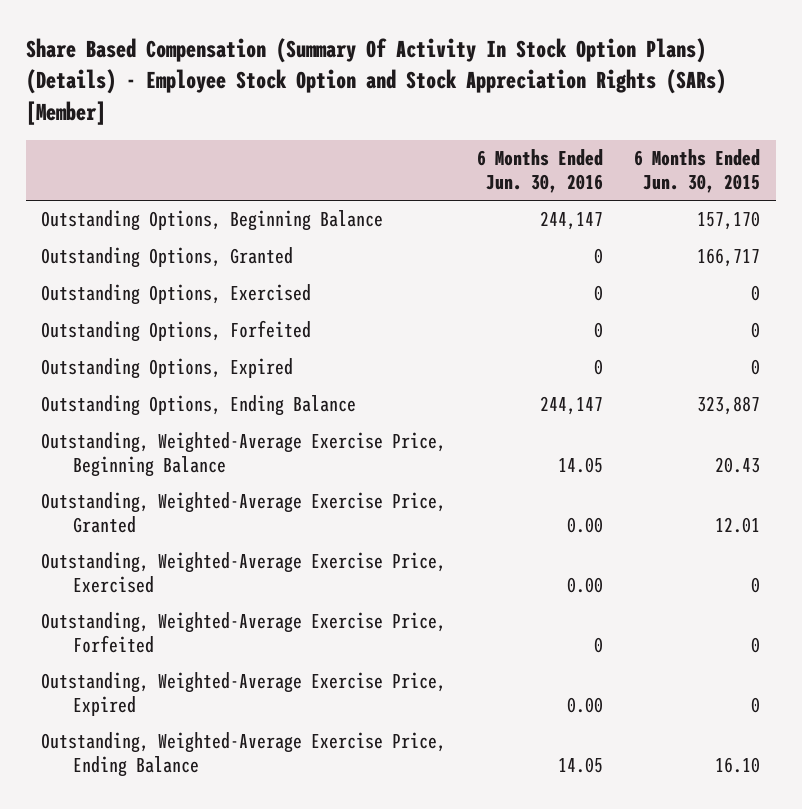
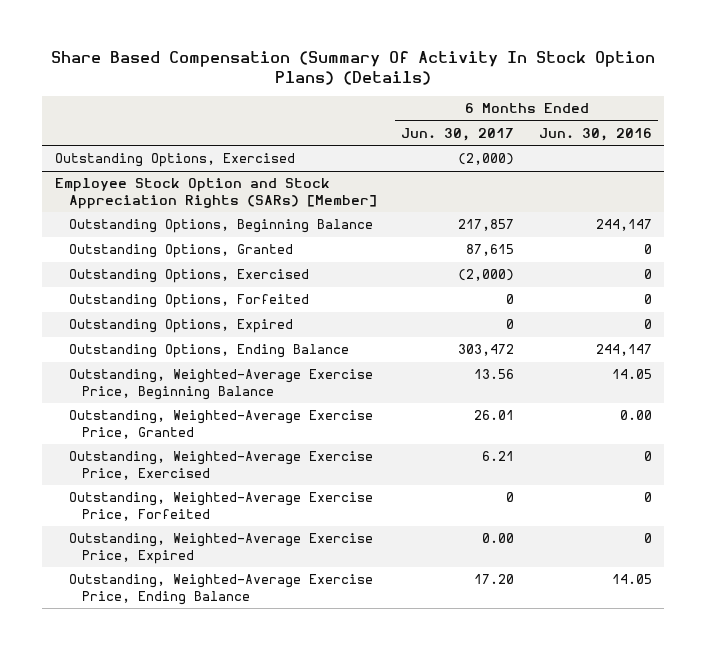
[25,38,726,125] Share Based Compensation (Summary Of Activity In Stock Option Plans) (Details) - Employee Stock Option and Stock Appreciation Rights (SARs) [Member] -> [51,50,656,85] Share Based Compensation (Summary Of Activity In Stock Option Plans) (Details)
[634,149,761,193] 6 Months Ended Jun. 30, 2015 -> none
none -> [401,127,515,141] Jun. 30, 2017
none -> [54,153,295,168] Outstanding Options, Exercised
none -> [54,178,377,209] Employee Stock Option and Stock Appreciation Rights (SARs) [Member]
[567,576,604,593] 0.00 -> [644,451,653,462] 0
[567,696,604,713] 0.00 -> [644,533,653,544] 0

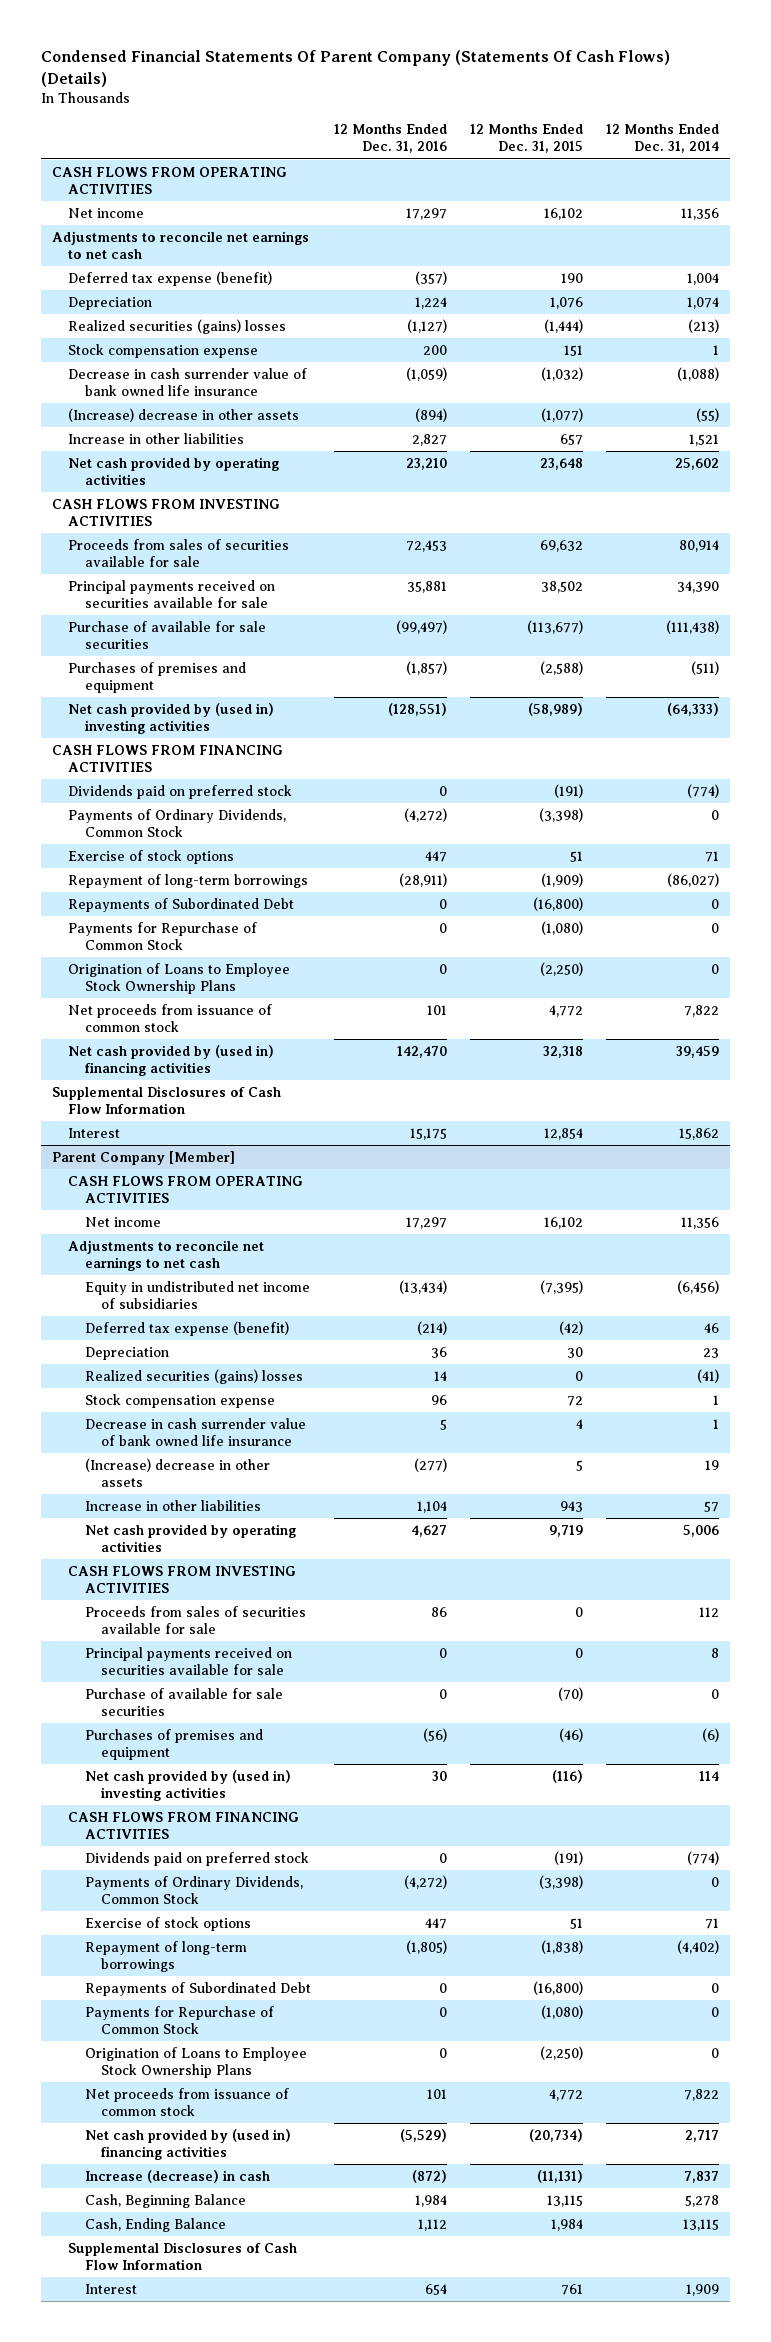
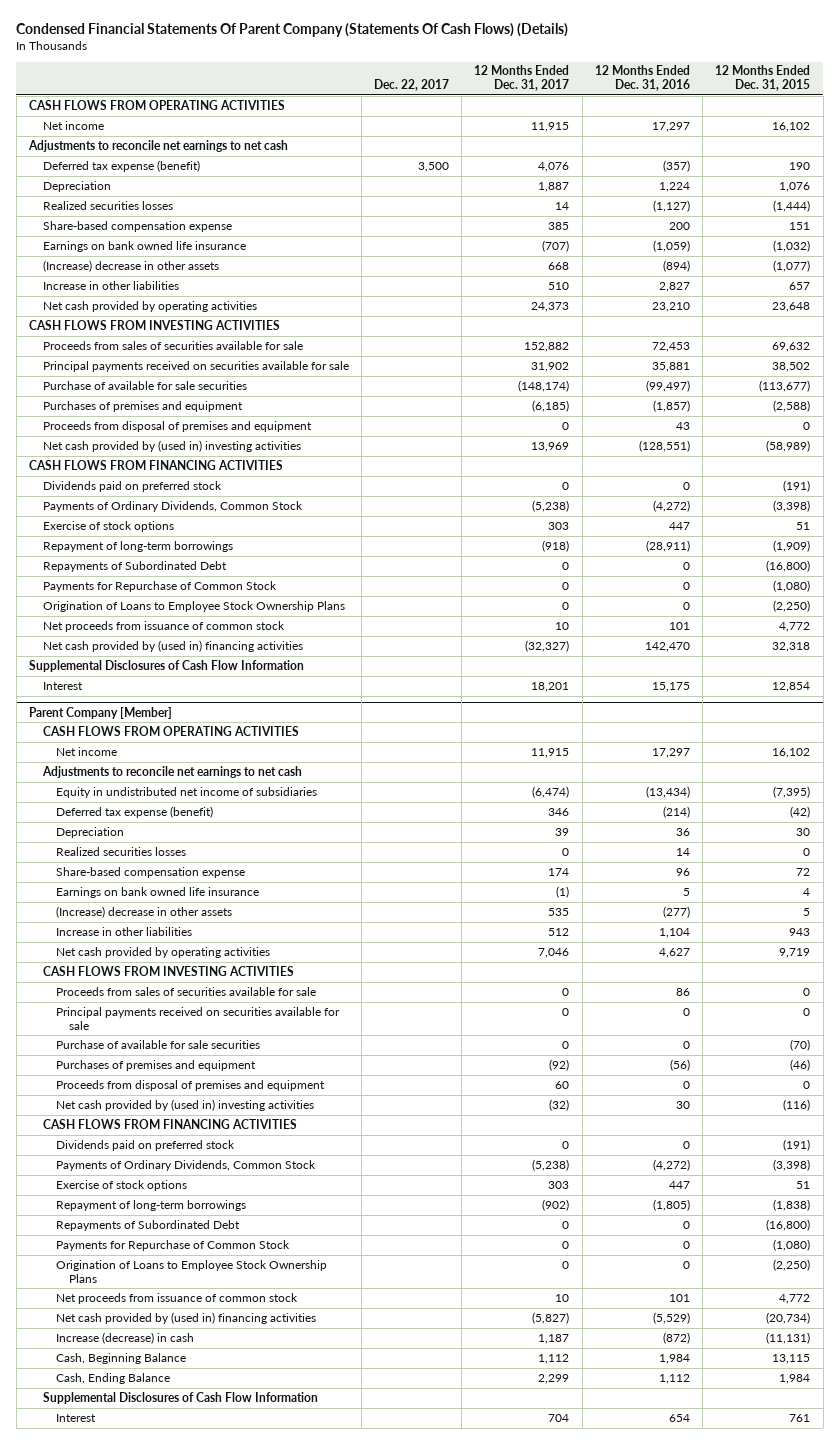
[605,124,719,154] 12 Months Ended Dec. 31, 2014 -> none
none -> [374,79,450,92] Dec. 22, 2017
none -> [474,65,570,92] 12 Months Ended Dec. 31, 2017
[68,319,287,335] Realized securities (gains) losses -> [42,200,173,210] Realized securities losses
[68,344,259,359] Stock compensation expense -> [42,220,232,232] Share-based compensation expense
[68,368,308,397] Decrease in cash surrender value of bank owned life insurance -> [42,240,246,252] Earnings on bank owned life insurance
none -> [42,420,312,432] Proceeds from disposal of premises and equipment
[84,1369,303,1385] Realized securities (gains) losses -> [55,846,186,856] Realized securities losses
[84,1394,275,1409] Stock compensation expense -> [55,866,245,878] Share-based compensation expense
[84,1418,306,1447] Decrease in cash surrender value of bank owned life insurance -> [55,886,259,898] Earnings on bank owned life insurance
none -> [55,1079,325,1091] Proceeds from disposal of premises and equipment

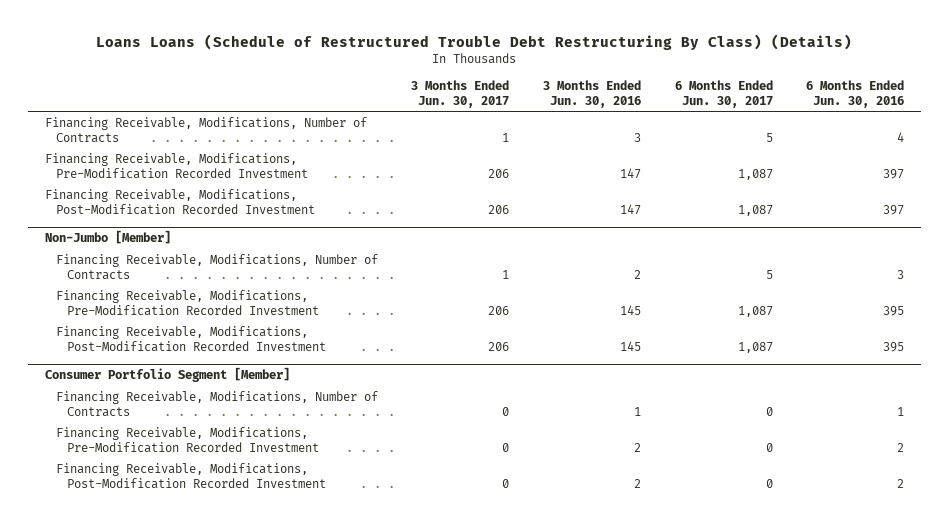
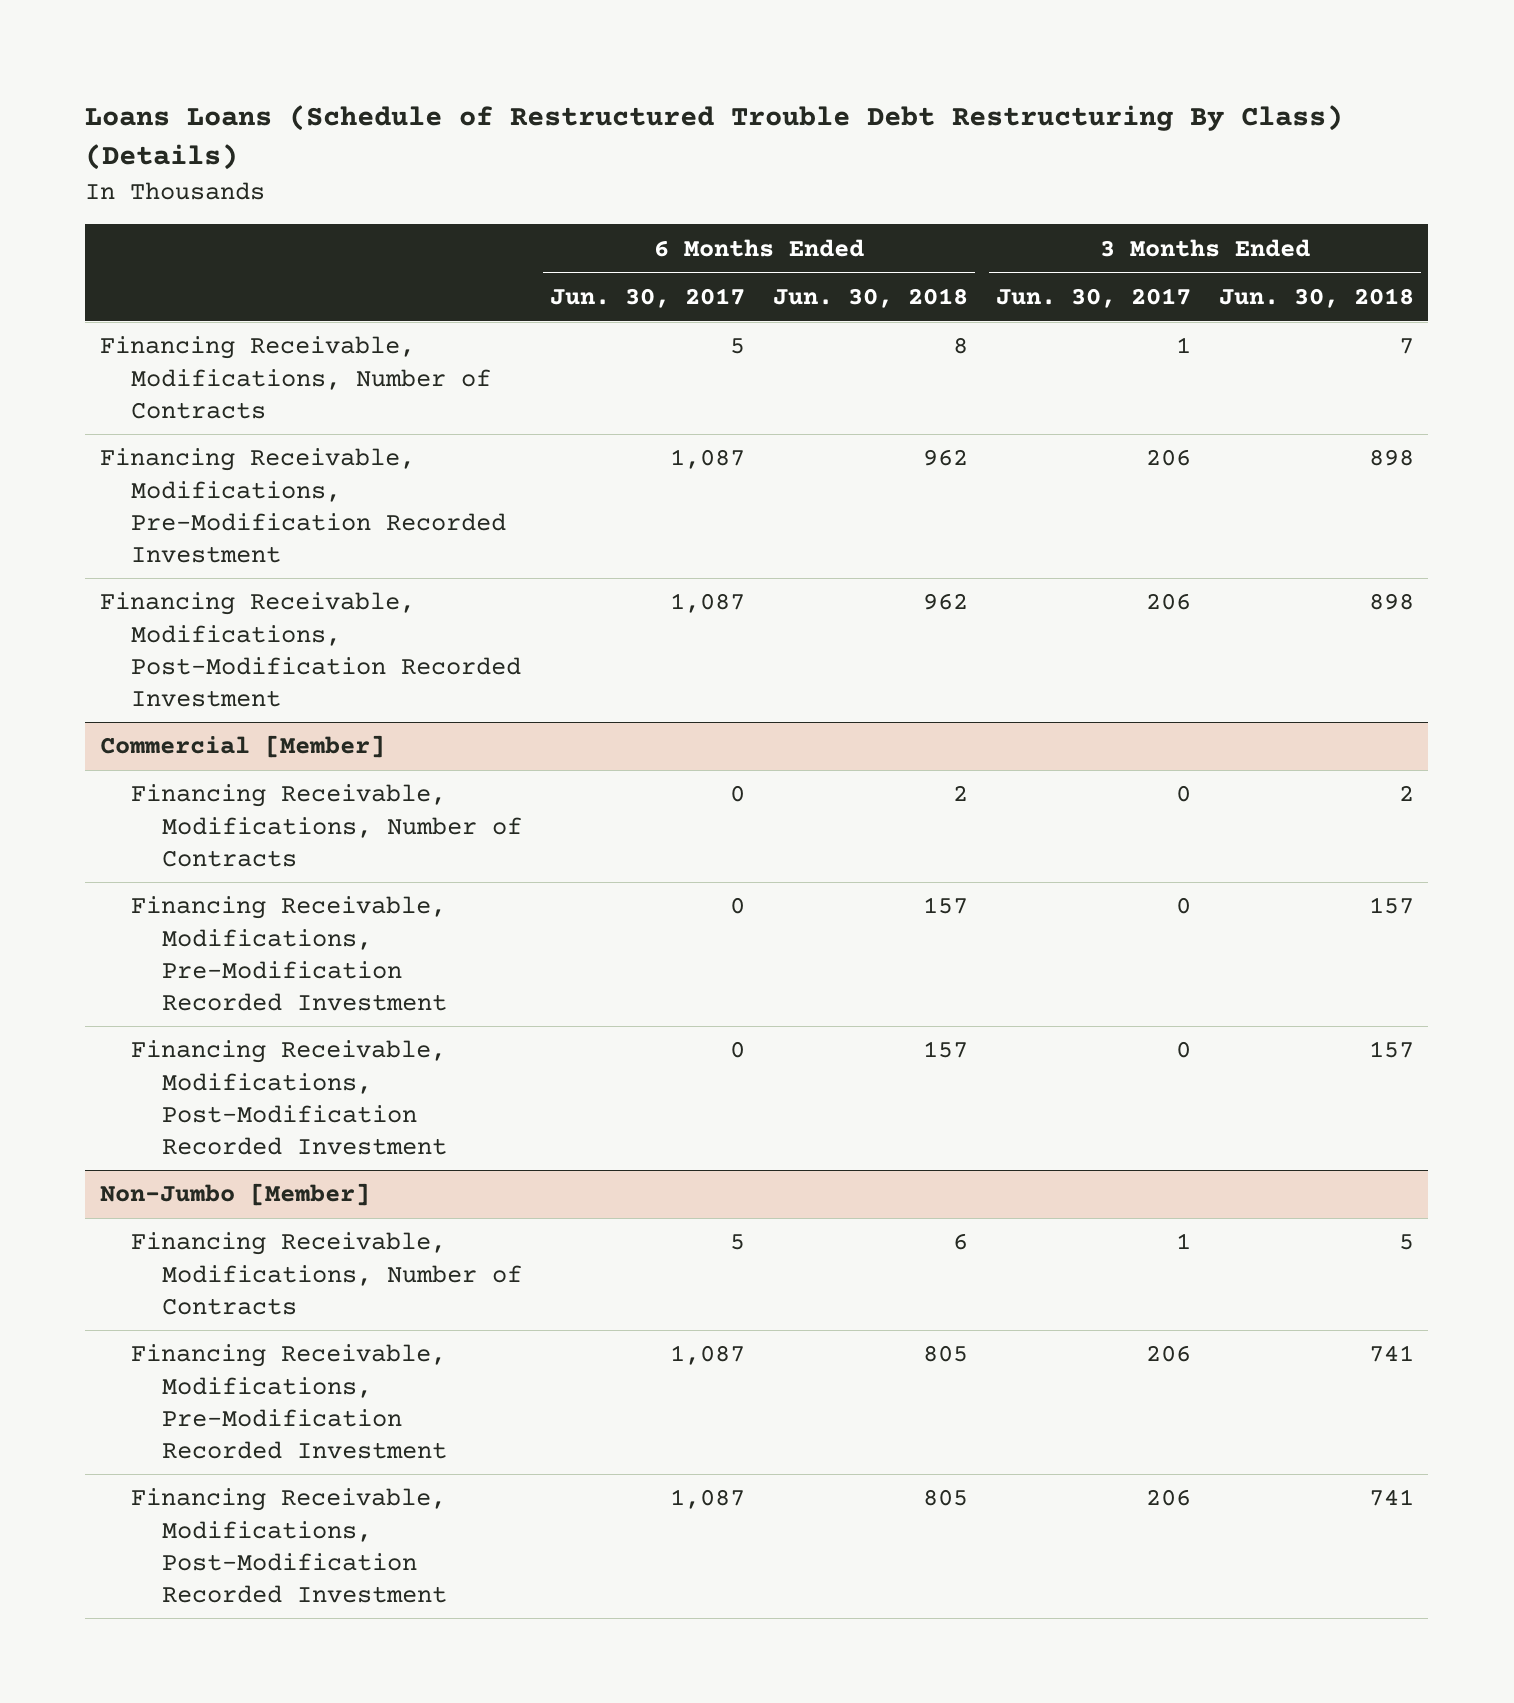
[542,79,641,109] 3 Months Ended Jun. 30, 2016 -> none
[806,79,905,109] 6 Months Ended Jun. 30, 2016 -> none
none -> [772,287,968,308] Jun. 30, 2018
none -> [1219,287,1415,308] Jun. 30, 2018
none -> [99,735,385,759] Commercial [Member]
none -> [130,784,522,867] Financing Receivable, Modifications, Number of Contracts
none -> [130,896,447,1011] Financing Receivable, Modifications, Pre-Modification Recorded Investment
none -> [130,1040,447,1155] Financing Receivable, Modifications, Post-Modification Recorded Investment
[44,367,290,383] Consumer Portfolio Segment [Member] -> none
[55,390,378,418] Financing Receivable, Modifications, Number of Contracts -> none
[55,426,320,454] Financing Receivable, Modifications, Pre-Modification Recorded Investment -> none
[55,462,327,490] Financing Receivable, Modifications, Post-Modification Recorded Investment -> none

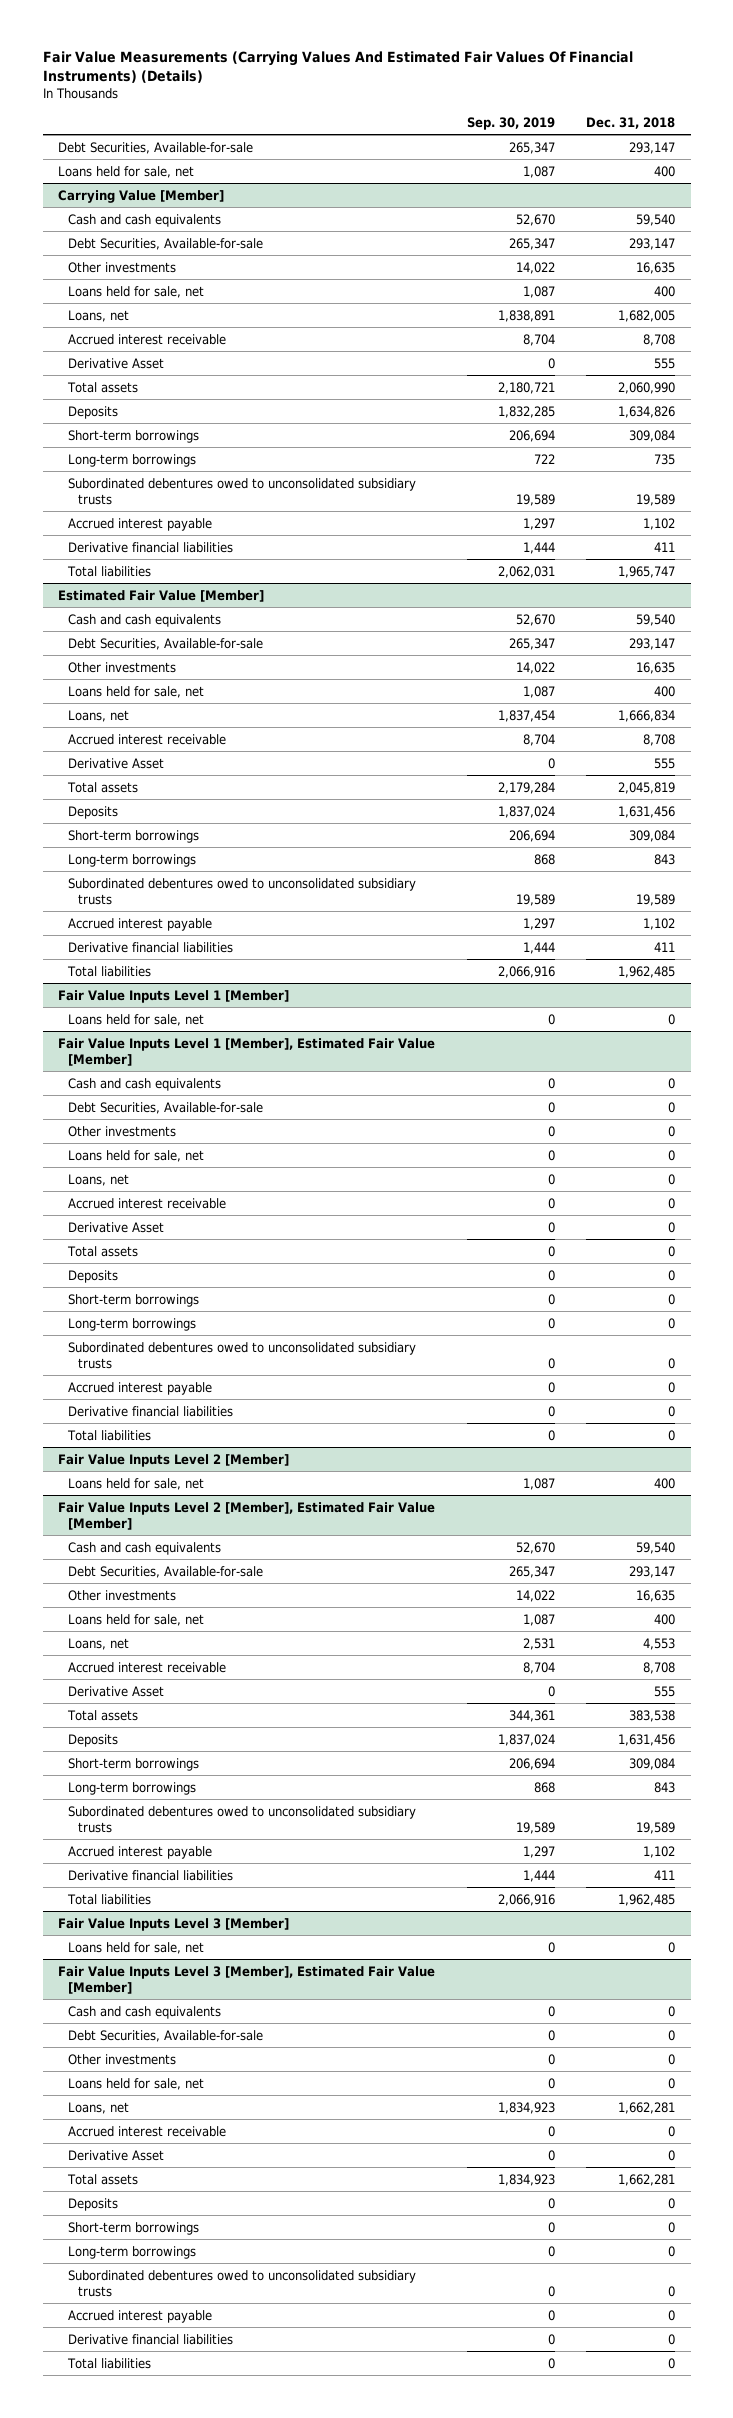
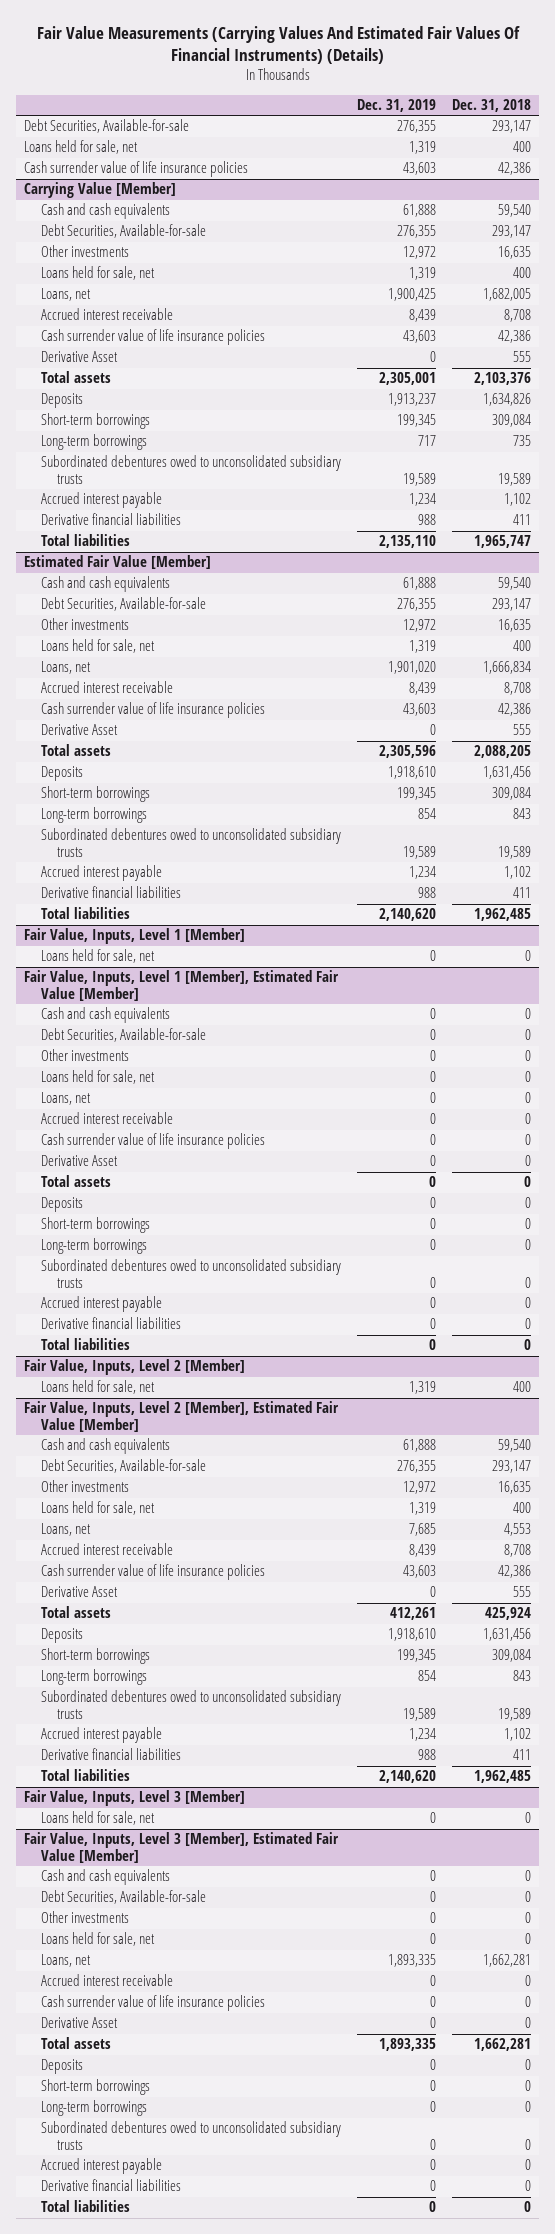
[466,116,555,130] Sep. 30, 2019 -> none
none -> [356,99,436,113] Dec. 31, 2019
none -> [24,161,249,178] Cash surrender value of life insurance policies
none -> [40,329,265,346] Cash surrender value of life insurance policies
[617,381,675,394] 2,060,990 -> [474,372,532,386] 2,103,376
none -> [40,702,265,719] Cash surrender value of life insurance policies
[617,781,675,794] 2,045,819 -> [474,745,532,759] 2,088,205
[58,989,290,1003] Fair Value Inputs Level 1 [Member] -> [24,928,246,945] Fair Value, Inputs, Level 1 [Member]
[58,1037,436,1066] Fair Value Inputs Level 1 [Member], Estimated Fair Value [Member] -> [24,970,340,1002] Fair Value, Inputs, Level 1 [Member], Estimated Fair Value [Member]
none -> [40,1133,265,1150] Cash surrender value of life insurance policies
[58,1453,290,1467] Fair Value Inputs Level 2 [Member] -> [24,1359,246,1376] Fair Value, Inputs, Level 2 [Member]
[58,1501,436,1530] Fair Value Inputs Level 2 [Member], Estimated Fair Value [Member] -> [24,1401,340,1433] Fair Value, Inputs, Level 2 [Member], Estimated Fair Value [Member]
none -> [40,1564,265,1581] Cash surrender value of life insurance policies
[628,1709,675,1722] 383,538 -> [485,1607,532,1621] 425,924
[58,1917,290,1931] Fair Value Inputs Level 3 [Member] -> [24,1790,246,1807] Fair Value, Inputs, Level 3 [Member]
[58,1965,436,1994] Fair Value Inputs Level 3 [Member], Estimated Fair Value [Member] -> [24,1832,340,1864] Fair Value, Inputs, Level 3 [Member], Estimated Fair Value [Member]
none -> [40,1995,265,2012] Cash surrender value of life insurance policies

